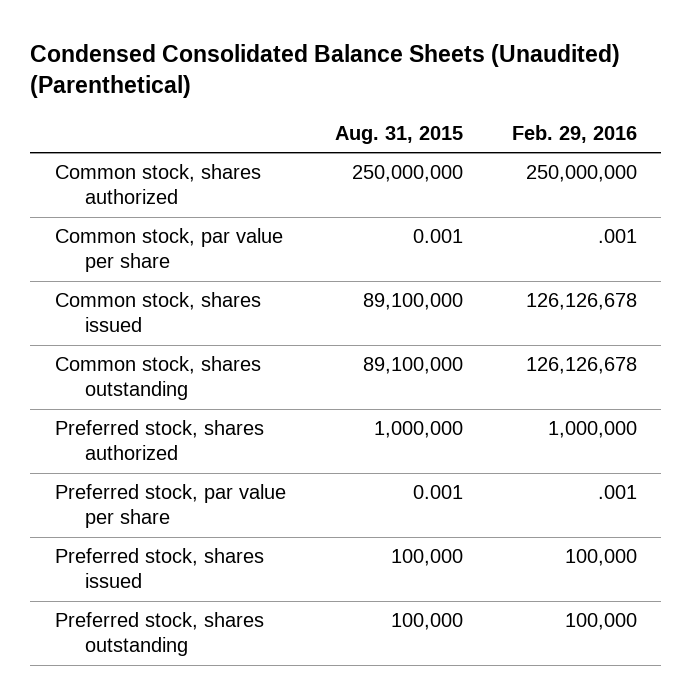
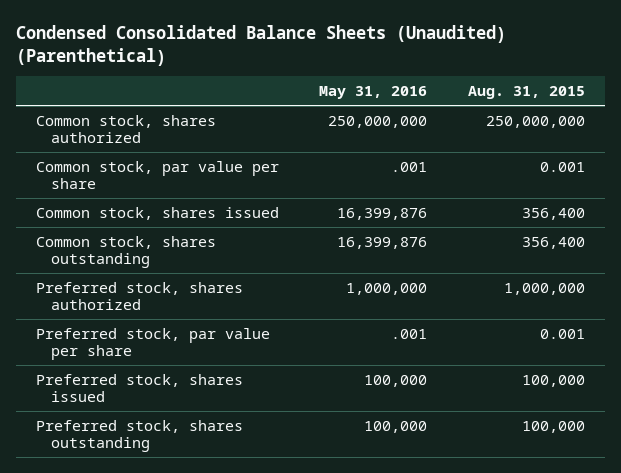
[511,124,637,143] Feb. 29, 2016 -> none
none -> [319,86,428,100] May 31, 2016
[362,293,463,311] 89,100,000 -> [522,207,586,220] 356,400
[362,357,463,375] 89,100,000 -> [522,236,586,249] 356,400

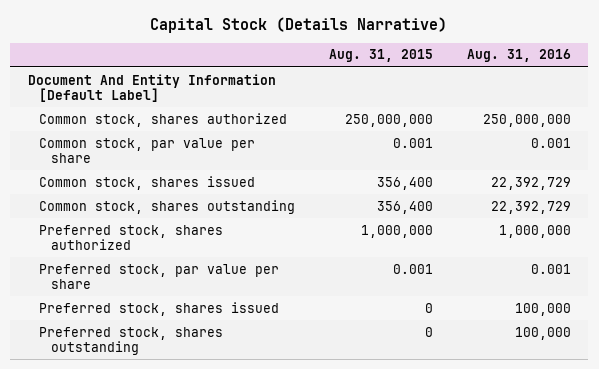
[15,24,506,66] Condensed Consolidated Balance Sheets (Unaudited) (Parenthetical) -> [150,17,448,34] Capital Stock (Details Narrative)
[319,86,428,100] May 31, 2016 -> none
none -> [467,49,572,63] Aug. 31, 2016
none -> [27,73,276,102] Document And Entity Information [Default Label]
[522,374,586,387] 100,000 -> [425,302,434,313] 0
[522,420,586,433] 100,000 -> [425,326,434,337] 0

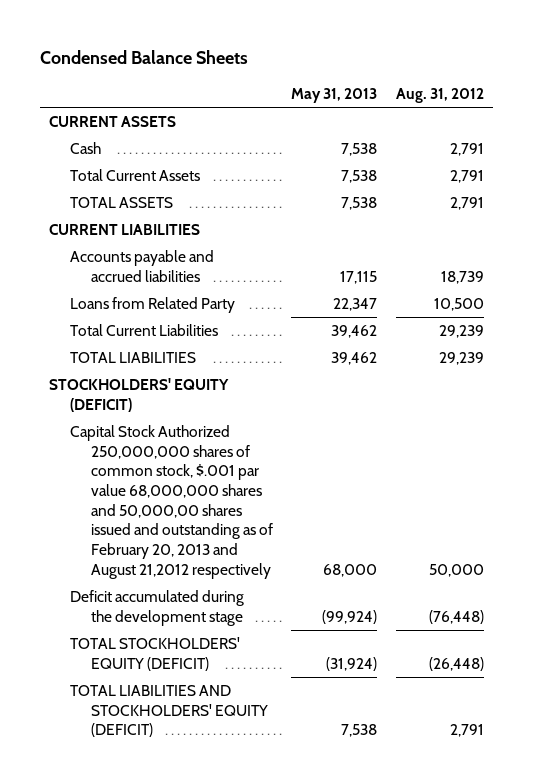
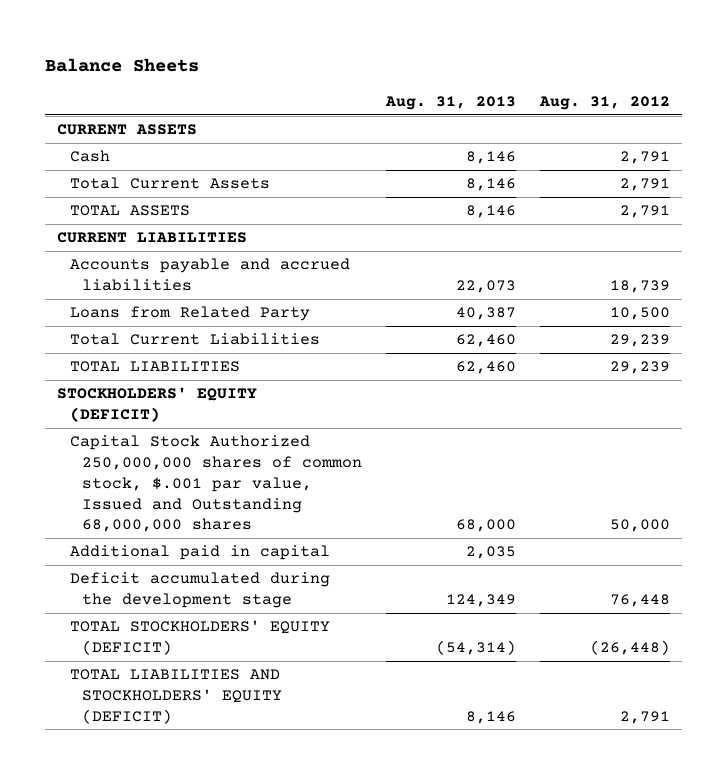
[40,50,249,65] Condensed Balance Sheets -> [45,58,200,73] Balance Sheets
[291,87,378,103] May 31, 2013 -> none
none -> [384,96,516,111] Aug. 31, 2013
[70,425,274,579] Capital Stock Authorized 250,000,000 shares of common stock, $.001 par value 68,000,000 shares and 50,000,00 shares issued and outstanding as of February 20, 2013 and August 21,2012 respectively -> [69,435,362,533] Capital Stock Authorized 250,000,000 shares of common stock, $.001 par value, Issued and Outstanding 68,000,000 shares
none -> [69,545,330,561] Additional paid in capital
[428,609,484,624] (76,448) -> [609,594,670,608] 76,448

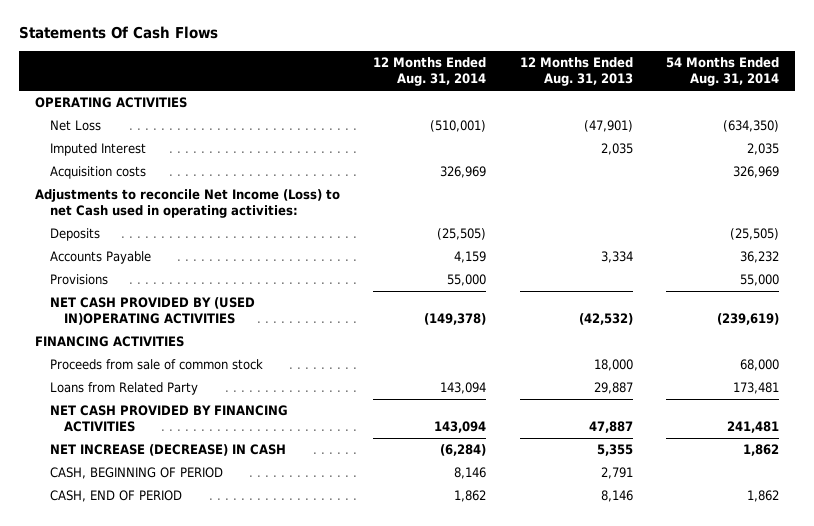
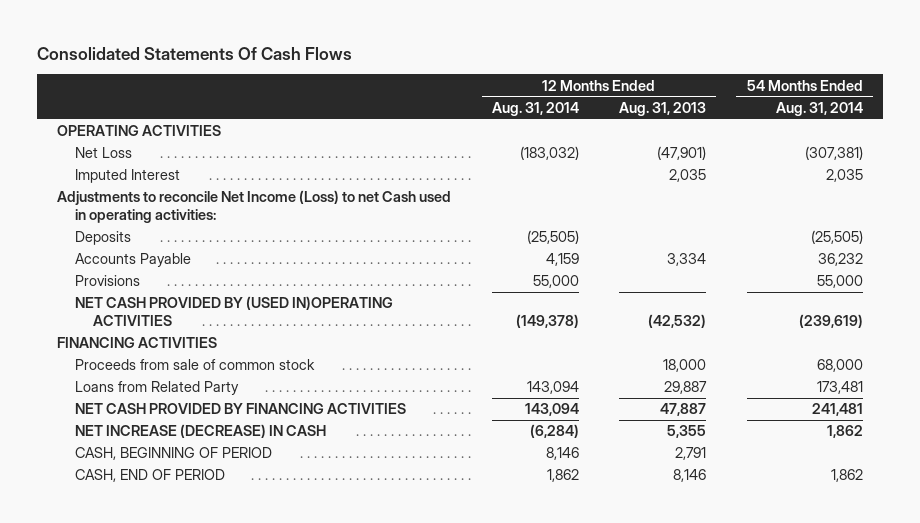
[18,26,218,40] Statements Of Cash Flows -> [36,46,352,60] Consolidated Statements Of Cash Flows
[430,120,487,133] (510,001) -> [519,146,579,161] (183,032)
[722,120,779,133] (634,350) -> [804,146,863,161] (307,381)
[49,166,146,180] Acquisition costs -> none

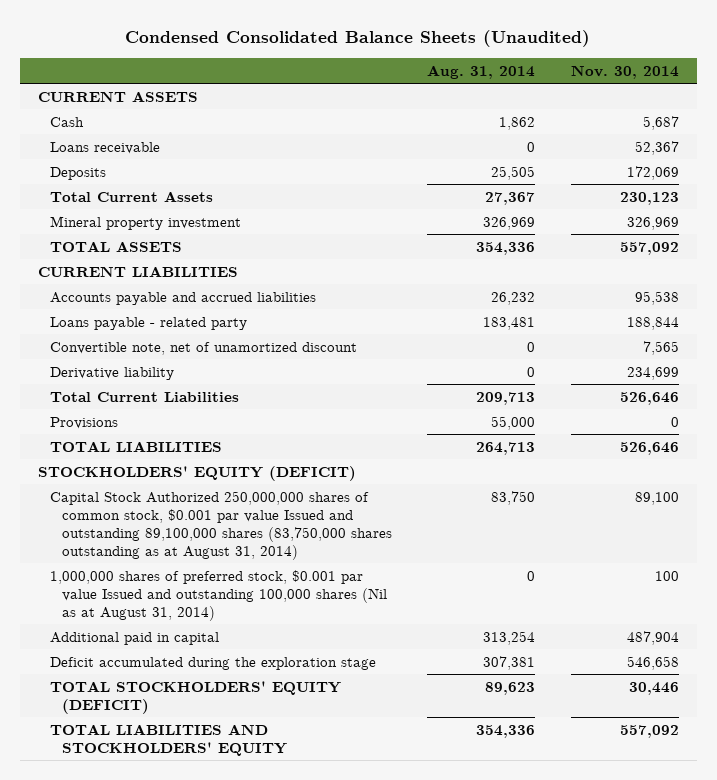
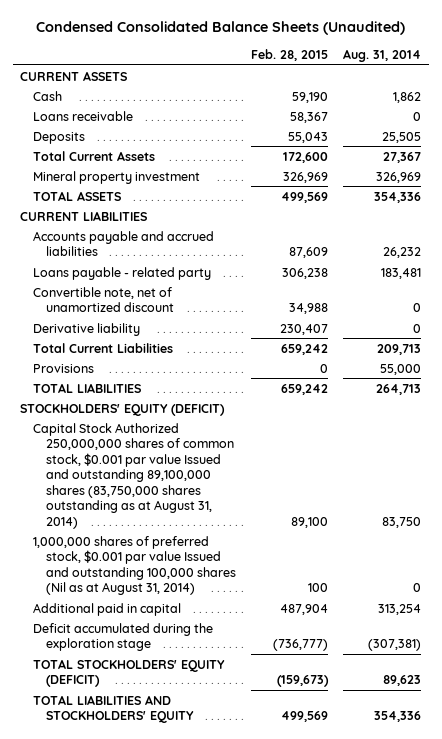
[570,64,679,79] Nov. 30, 2014 -> none
none -> [251,49,329,62] Feb. 28, 2015
[483,655,536,670] 307,381 -> [368,639,422,652] (307,381)

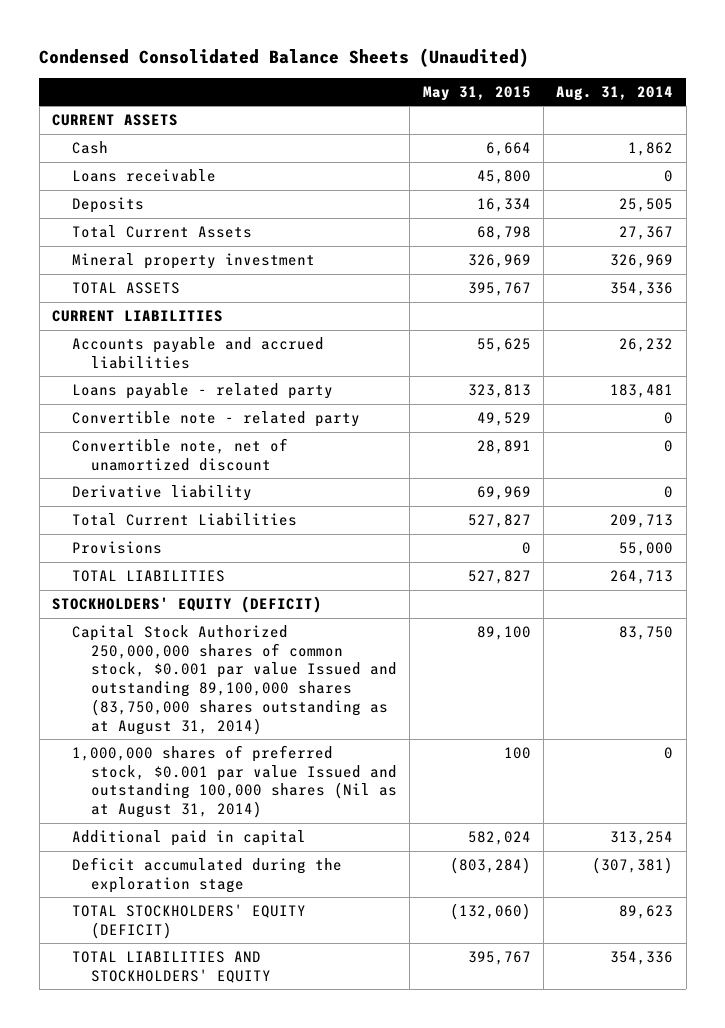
[251,49,329,62] Feb. 28, 2015 -> none
none -> [422,85,531,101] May 31, 2015
none -> [71,411,360,428] Convertible note - related party

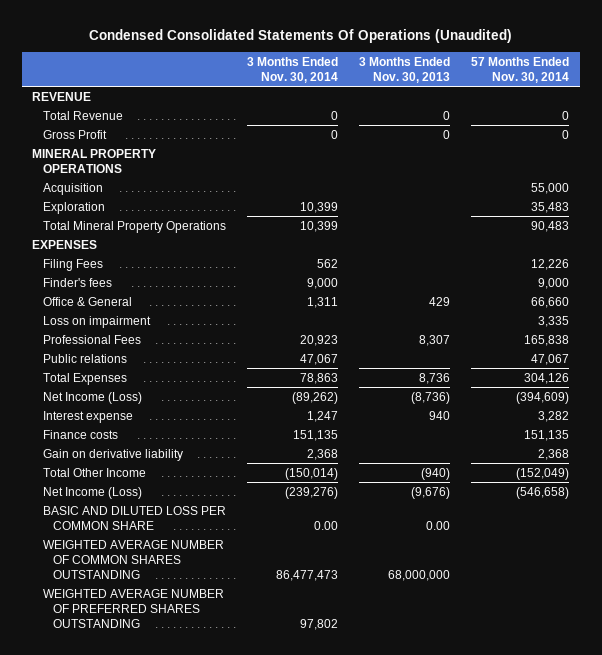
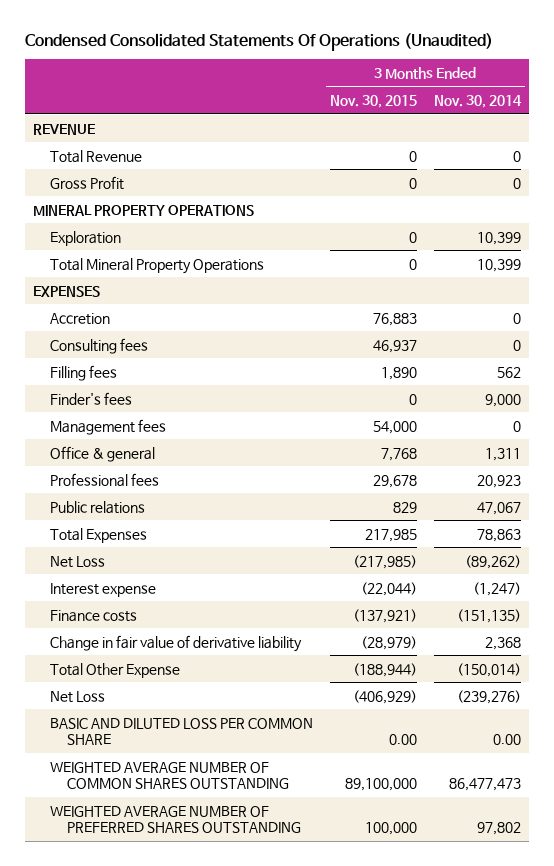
[359,56,451,83] 3 Months Ended Nov. 30, 2013 -> none
[471,56,570,83] 57 Months Ended Nov. 30, 2014 -> none
none -> [329,94,417,108] Nov. 30, 2015
[42,182,103,195] Acquisition -> none
none -> [50,312,111,325] Accretion
none -> [50,337,149,354] Consulting fees
[42,258,103,271] Filing Fees -> [50,364,118,381] Filling fees
[42,315,151,328] Loss on impairment -> none
none -> [50,418,167,435] Management fees
[42,296,132,306] Office & General -> [50,445,156,462] Office & general
[42,334,141,344] Professional Fees -> [50,472,160,487] Professional fees
[42,391,142,404] Net Income (Loss) -> [50,555,106,568] Net Loss
[306,410,338,422] 1,247 -> [472,581,521,596] (1,247)
[292,429,338,441] 151,135 -> [456,608,521,623] (151,135)
[42,448,183,461] Gain on derivative liability -> [50,634,303,652] Change in fair value of derivative liability
[42,467,146,477] Total Other Income -> [50,662,181,678] Total Other Expense
[42,486,142,499] Net Income (Loss) -> [50,690,106,703] Net Loss

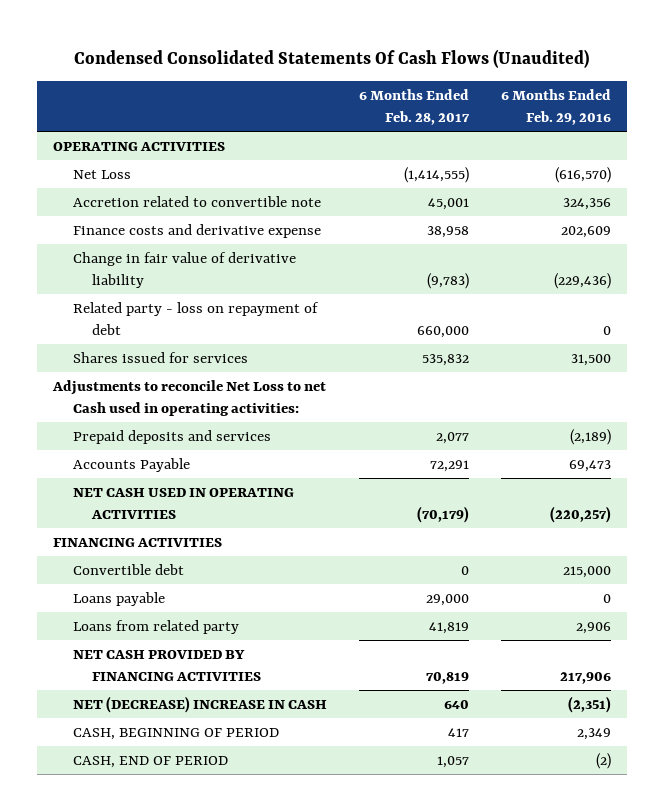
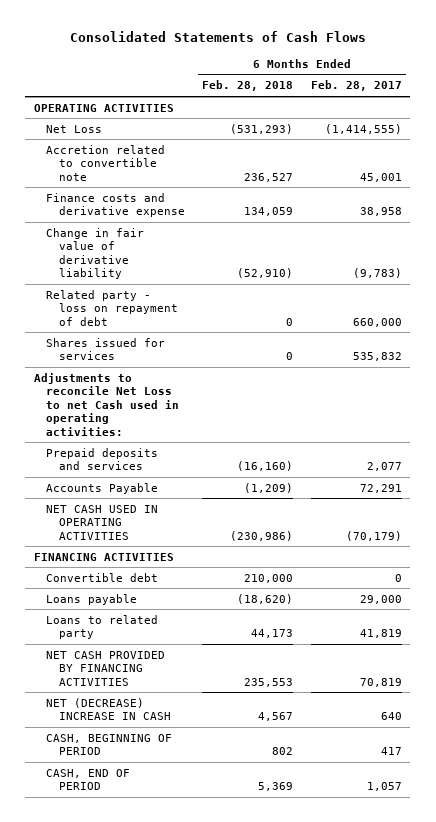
[73,48,589,68] Condensed Consolidated Statements Of Cash Flows (Unaudited) -> [69,31,366,43] Consolidated Statements of Cash Flows
[500,88,611,125] 6 Months Ended Feb. 29, 2016 -> none
none -> [202,80,294,92] Feb. 28, 2018
[72,620,239,635] Loans from related party -> [46,614,159,640] Loans to related party

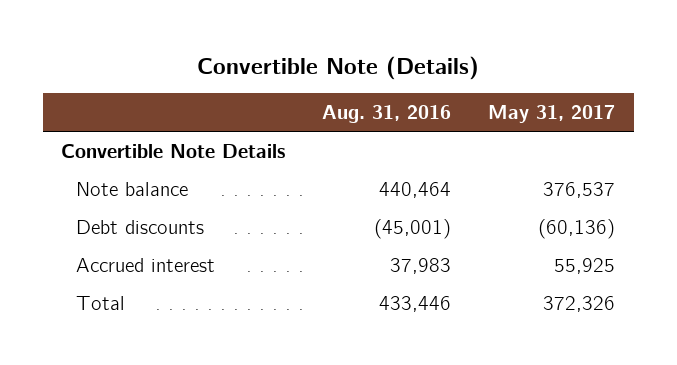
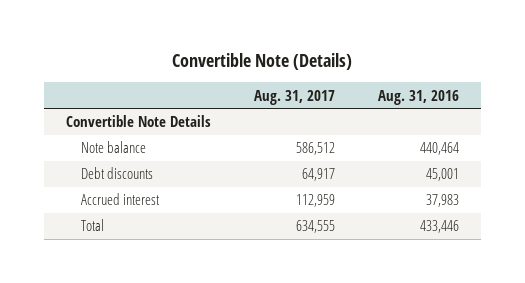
[488,105,616,124] May 31, 2017 -> none
none -> [253,89,335,105] Aug. 31, 2017
[374,218,452,239] (45,001) -> [426,168,460,182] 45,001

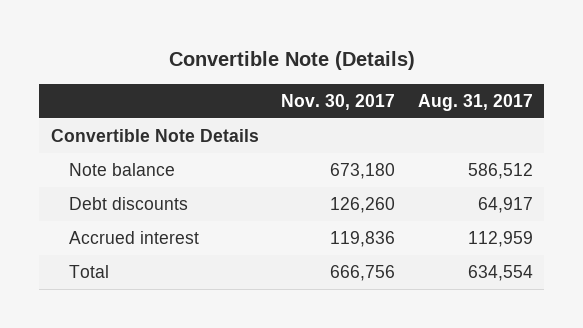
[378,89,460,105] Aug. 31, 2016 -> none
none -> [281,93,396,110] Nov. 30, 2017
[295,220,335,234] 634,555 -> [467,265,533,282] 634,554

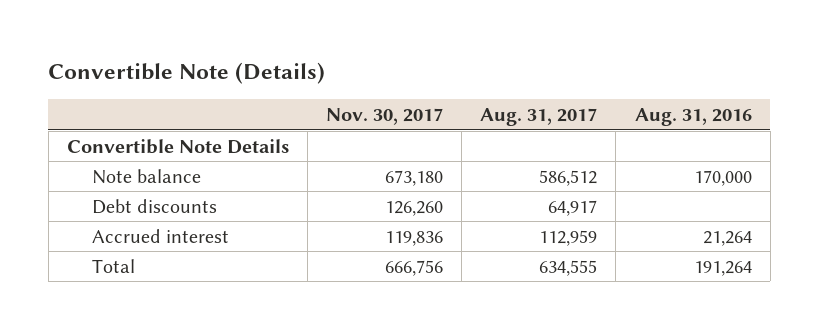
none -> [634,107,752,126] Aug. 31, 2016
[467,265,533,282] 634,554 -> [539,259,598,276] 634,555

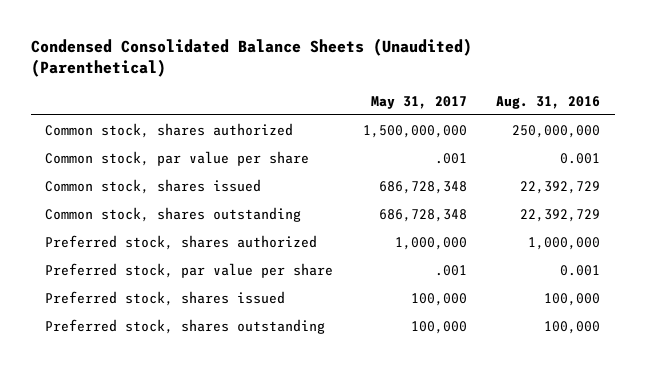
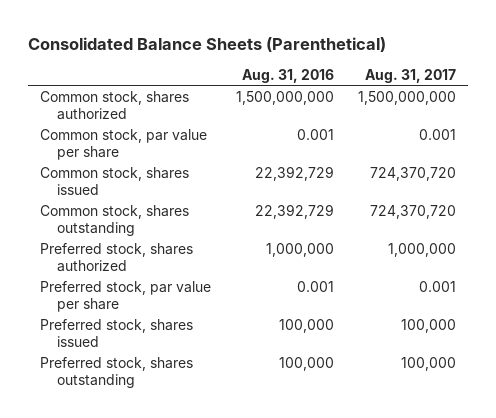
[30,37,472,78] Condensed Consolidated Balance Sheets (Unaudited) (Parenthetical) -> [28,37,387,53] Consolidated Balance Sheets (Parenthetical)
[370,95,467,109] May 31, 2017 -> none
none -> [364,69,456,84] Aug. 31, 2017
[512,124,601,138] 250,000,000 -> [235,90,334,105] 1,500,000,000

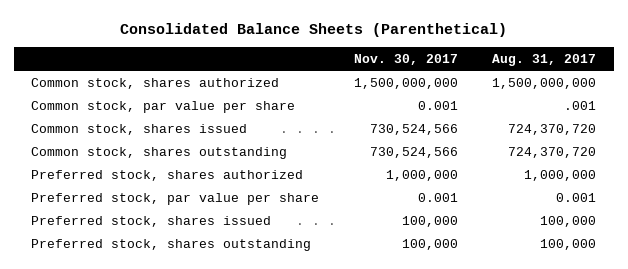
[241,69,334,84] Aug. 31, 2016 -> none
none -> [353,54,458,66] Nov. 30, 2017
[418,128,456,140] 0.001 -> [564,100,597,110] .001

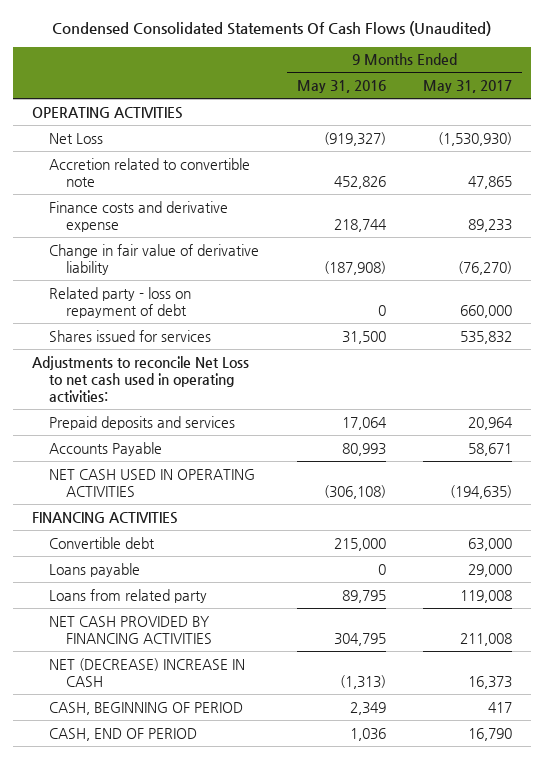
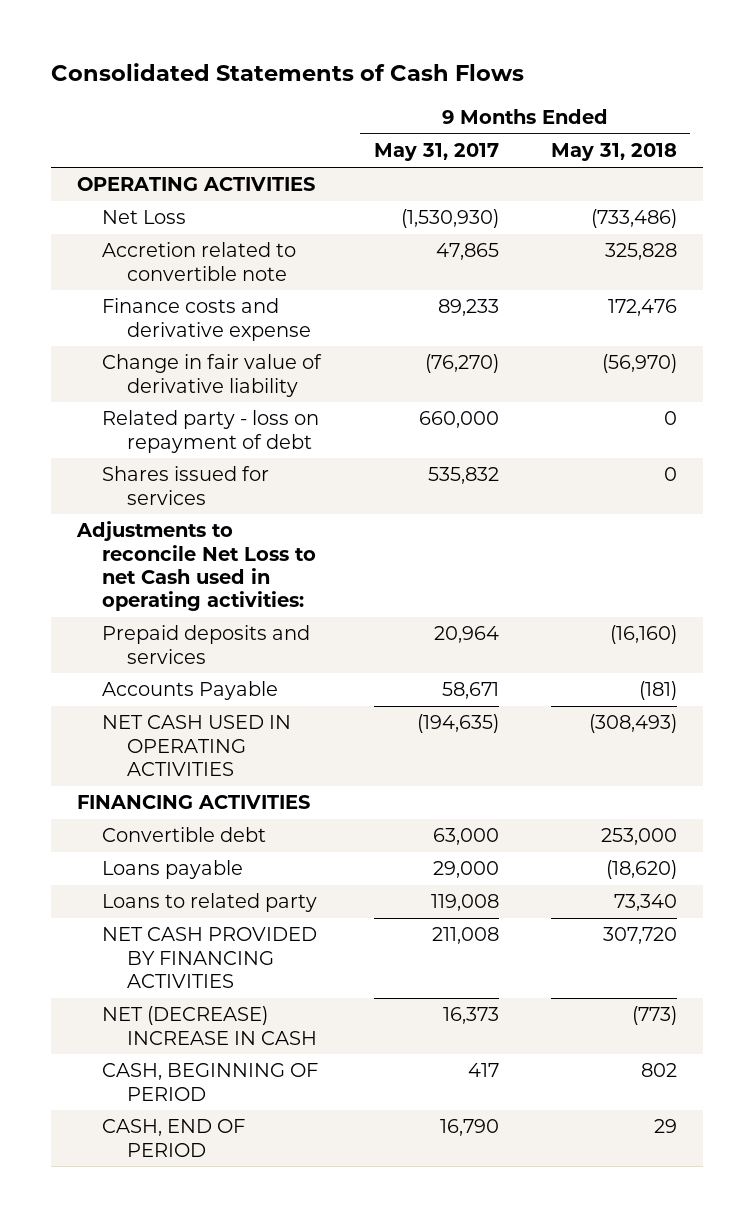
[52,21,492,37] Condensed Consolidated Statements Of Cash Flows (Unaudited) -> [51,63,525,82] Consolidated Statements of Cash Flows
[296,80,386,94] May 31, 2016 -> none
none -> [550,143,677,162] May 31, 2018
[31,355,249,402] Adjustments to reconcile Net Loss to net cash used in operating activities: -> [76,521,317,612] Adjustments to reconcile Net Loss to net Cash used in operating activities:
[48,588,207,603] Loans from related party -> [102,893,318,913] Loans to related party

